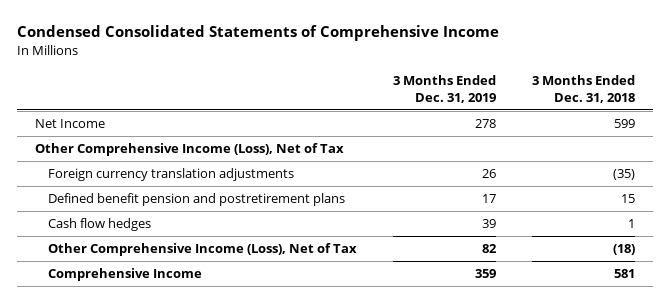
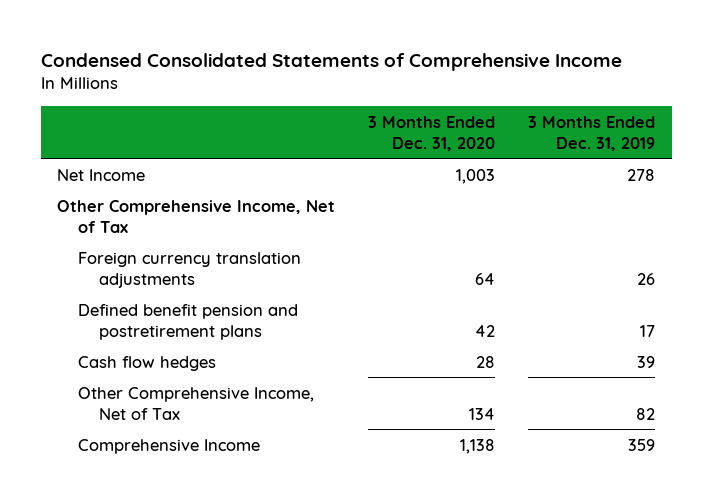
[532,75,636,103] 3 Months Ended Dec. 31, 2018 -> none
none -> [368,115,496,151] 3 Months Ended Dec. 31, 2020
[34,143,344,157] Other Comprehensive Income (Loss), Net of Tax -> [57,199,336,233] Other Comprehensive Income, Net of Tax
[48,243,358,257] Other Comprehensive Income (Loss), Net of Tax -> [78,386,315,420] Other Comprehensive Income, Net of Tax

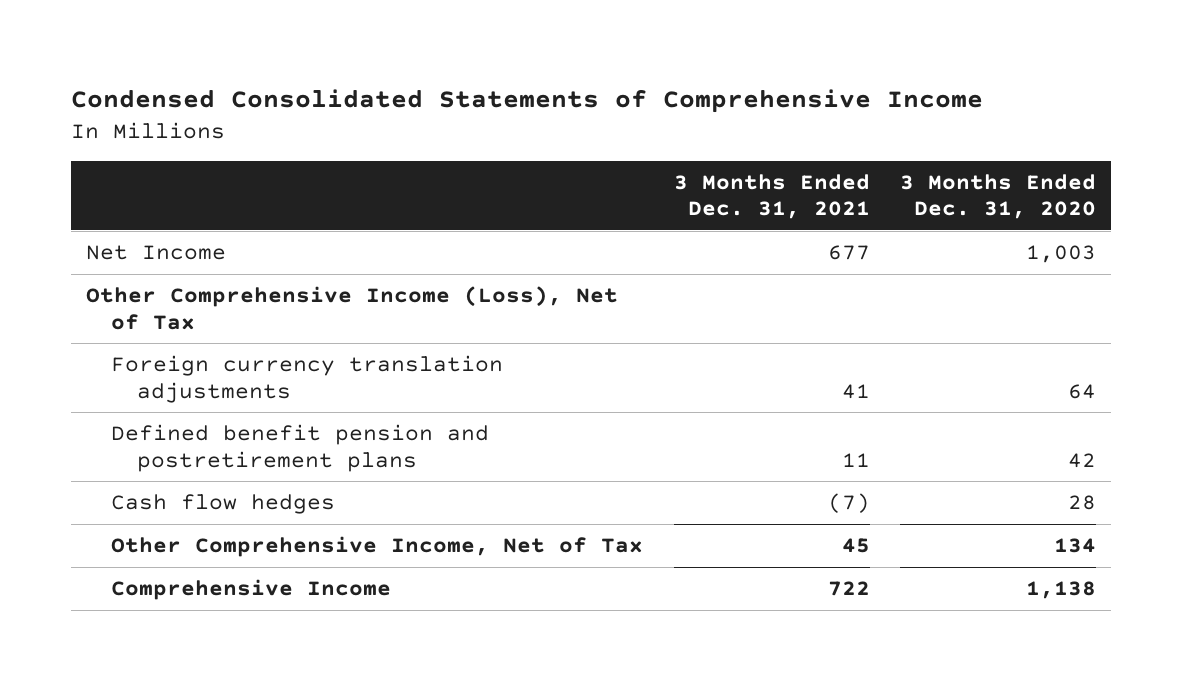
[528,115,656,151] 3 Months Ended Dec. 31, 2019 -> none
none -> [673,173,870,220] 3 Months Ended Dec. 31, 2021
[57,199,336,233] Other Comprehensive Income, Net of Tax -> [86,286,619,330] Other Comprehensive Income (Loss), Net of Tax

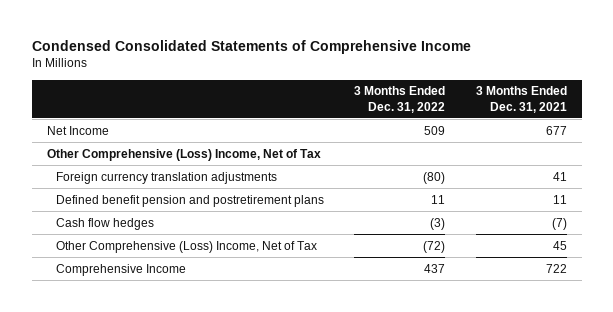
[899,173,1096,220] 3 Months Ended Dec. 31, 2020 -> none
none -> [354,86,446,113] 3 Months Ended Dec. 31, 2022
[86,286,619,330] Other Comprehensive Income (Loss), Net of Tax -> [46,148,321,161] Other Comprehensive (Loss) Income, Net of Tax
[111,536,644,558] Other Comprehensive Income, Net of Tax -> [56,240,318,253] Other Comprehensive (Loss) Income, Net of Tax

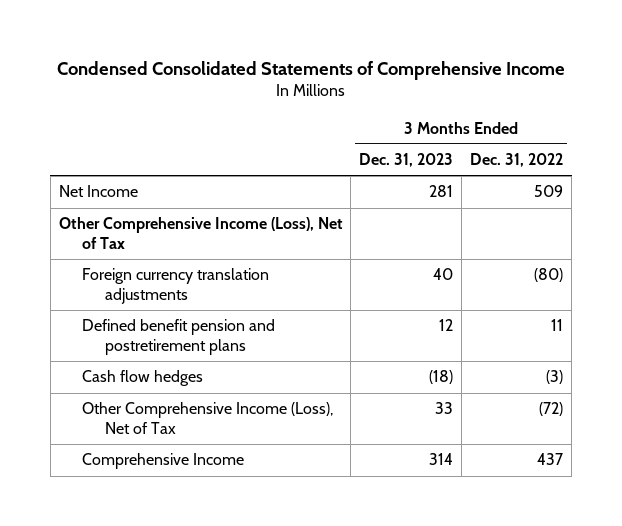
[475,86,567,113] 3 Months Ended Dec. 31, 2021 -> none
none -> [359,153,454,168] Dec. 31, 2023
[46,148,321,161] Other Comprehensive (Loss) Income, Net of Tax -> [58,217,343,249] Other Comprehensive Income (Loss), Net of Tax
[56,240,318,253] Other Comprehensive (Loss) Income, Net of Tax -> [82,402,334,434] Other Comprehensive Income (Loss), Net of Tax

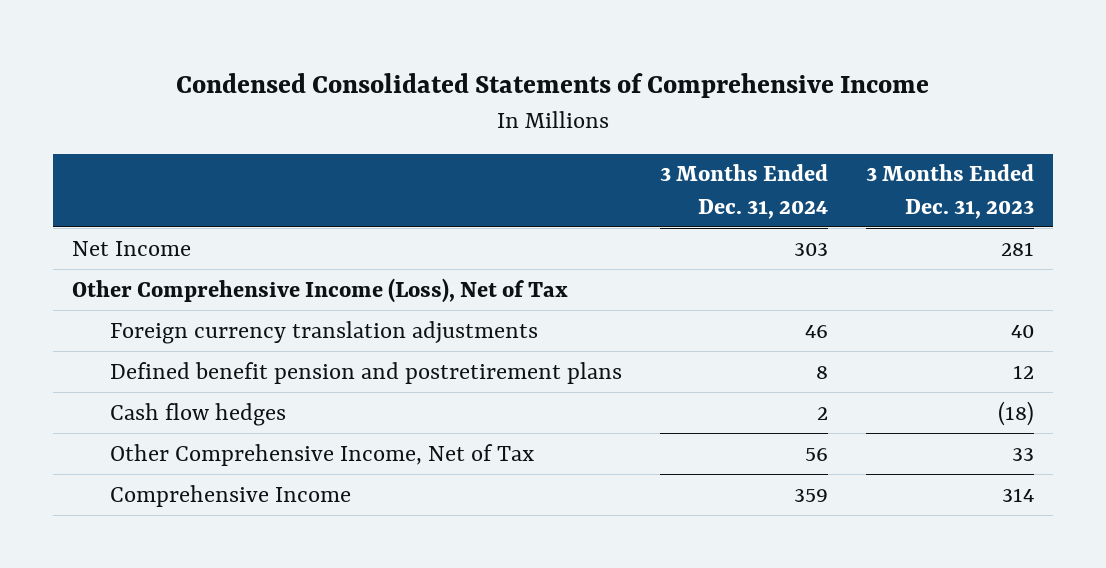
[470,153,564,168] Dec. 31, 2022 -> none
none -> [660,164,829,219] 3 Months Ended Dec. 31, 2024
[82,402,334,434] Other Comprehensive Income (Loss), Net of Tax -> [110,443,535,466] Other Comprehensive Income, Net of Tax

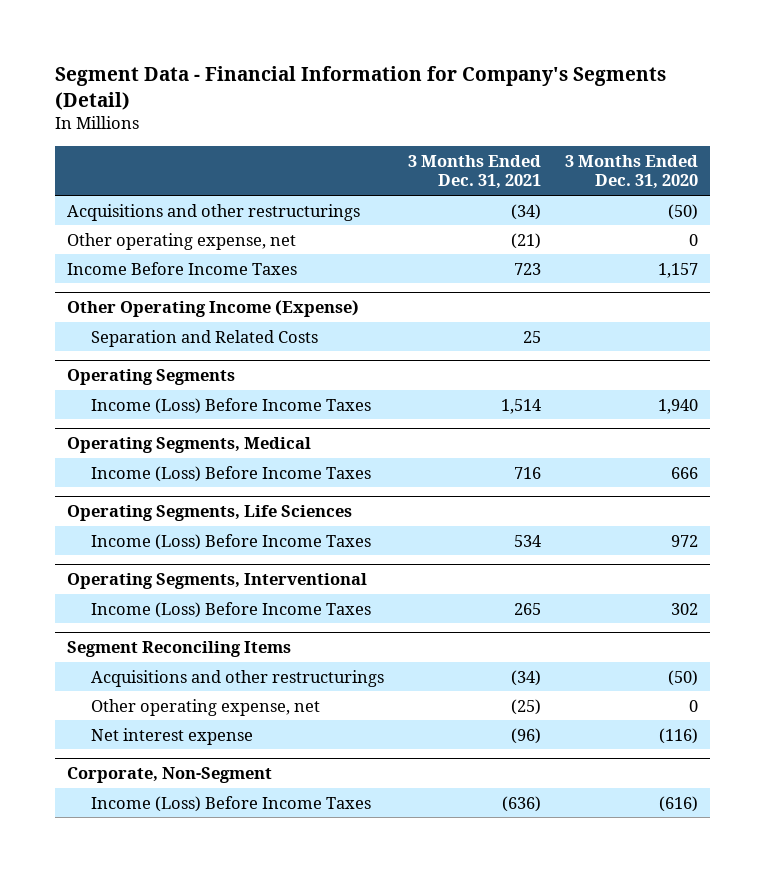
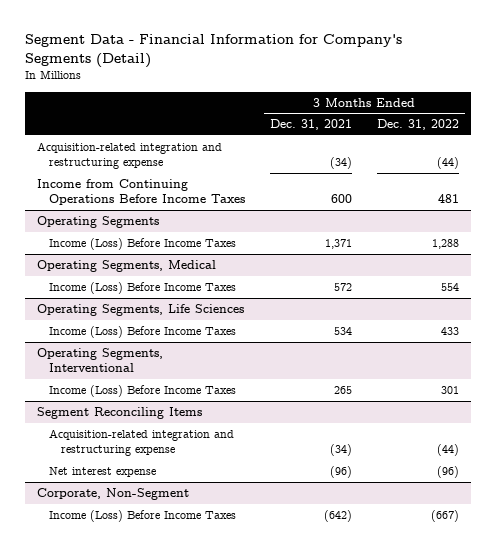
[565,154,699,190] 3 Months Ended Dec. 31, 2020 -> none
none -> [376,119,459,131] Dec. 31, 2022
[67,232,297,250] Other operating expense, net -> none
[67,300,360,318] Other Operating Income (Expense) -> none
[90,329,318,347] Separation and Related Costs -> none
[67,203,361,221] Acquisitions and other restructurings -> [37,141,223,169] Acquisition-related integration and restructuring expense
[67,261,298,275] Income Before Income Taxes -> [37,178,246,205] Income from Continuing Operations Before Income Taxes
[513,262,541,275] 723 -> [331,193,353,203] 600
[500,398,541,414] 1,514 -> [325,238,353,249] 1,371
[513,466,541,479] 716 -> [334,282,353,291] 572
[90,698,320,716] Other operating expense, net -> none
[90,669,384,687] Acquisitions and other restructurings -> [49,428,235,456] Acquisition-related integration and restructuring expense
[501,795,541,812] (636) -> [324,509,353,522] (642)

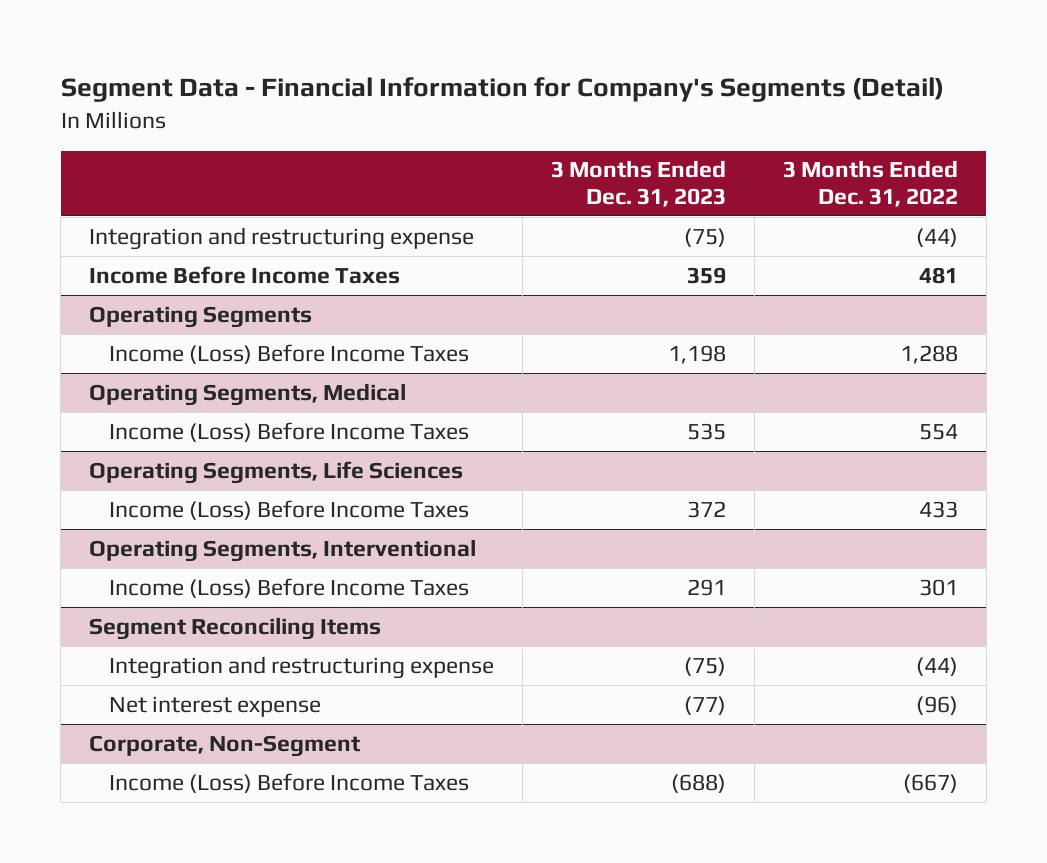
[270,119,353,131] Dec. 31, 2021 -> none
none -> [550,160,726,208] 3 Months Ended Dec. 31, 2023
[37,141,223,169] Acquisition-related integration and restructuring expense -> [89,226,475,250] Integration and restructuring expense
[37,178,246,205] Income from Continuing Operations Before Income Taxes -> [89,265,401,284] Income Before Income Taxes
[49,428,235,456] Acquisition-related integration and restructuring expense -> [108,655,494,679] Integration and restructuring expense

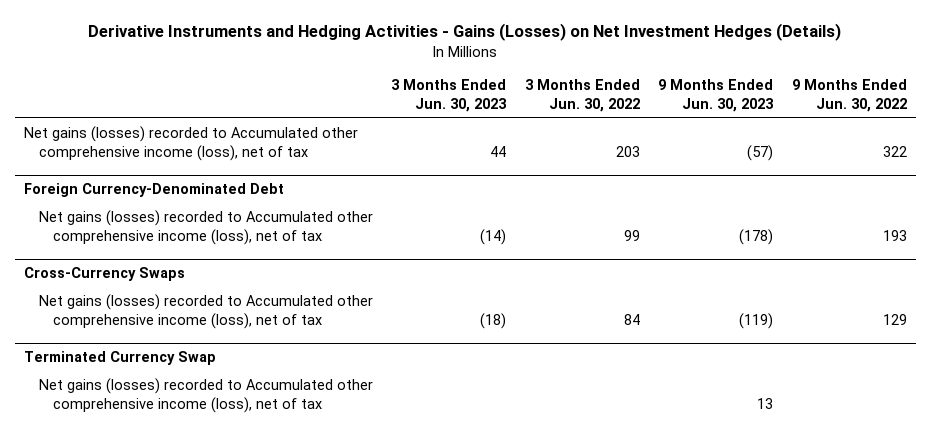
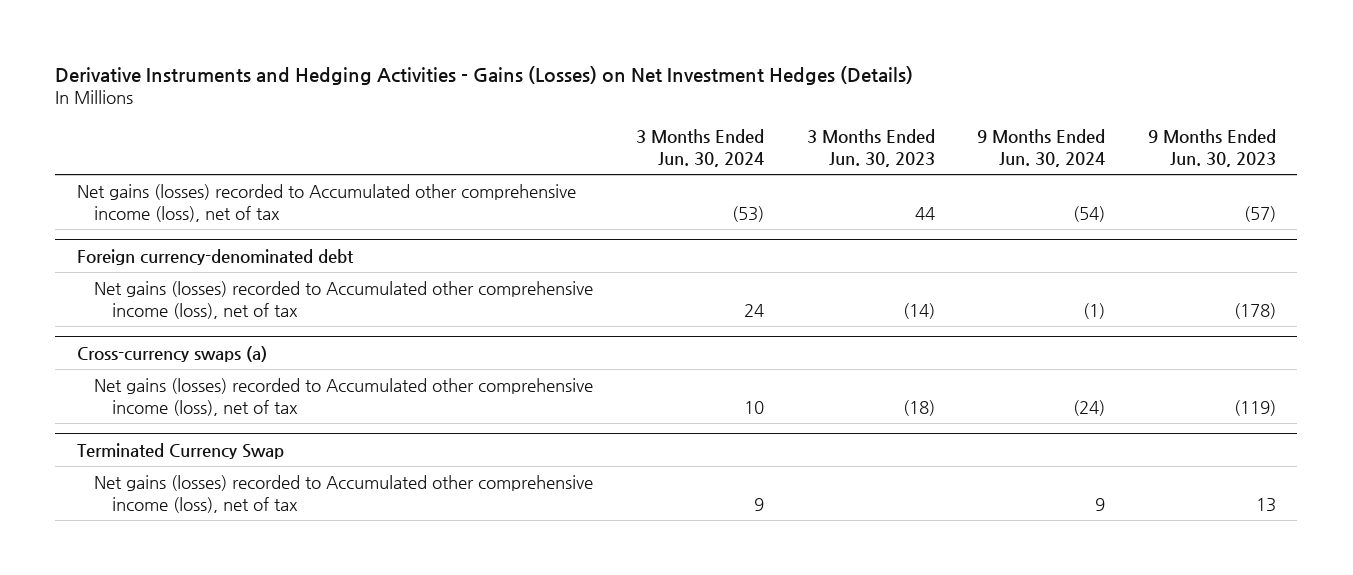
[524,79,640,112] 3 Months Ended Jun. 30, 2022 -> none
[791,79,907,112] 9 Months Ended Jun. 30, 2022 -> none
none -> [635,129,764,167] 3 Months Ended Jun. 30, 2024
none -> [977,129,1106,167] 9 Months Ended Jun. 30, 2024
[24,183,285,198] Foreign Currency-Denominated Debt -> [76,248,354,265] Foreign currency-denominated debt
[24,267,186,282] Cross-Currency Swaps -> [76,345,267,362] Cross-currency swaps (a)

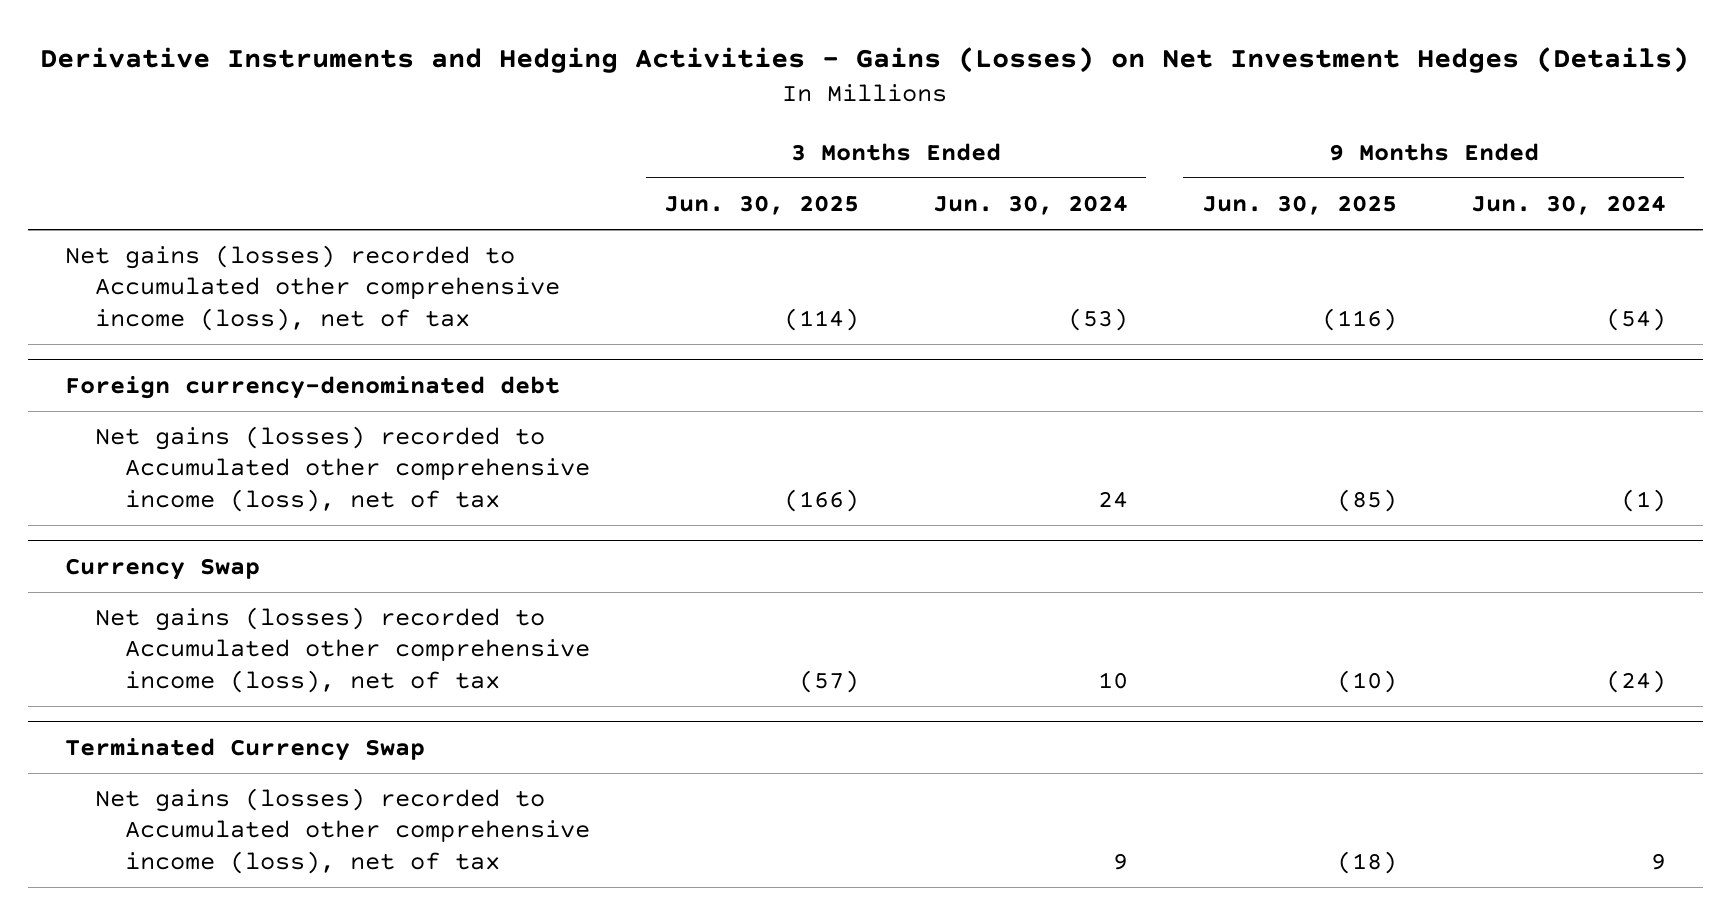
[806,129,935,167] 3 Months Ended Jun. 30, 2023 -> none
[1147,129,1276,167] 9 Months Ended Jun. 30, 2023 -> none
none -> [664,195,860,216] Jun. 30, 2025
none -> [1201,195,1397,216] Jun. 30, 2025
[76,345,267,362] Cross-currency swaps (a) -> [64,557,260,580] Currency Swap

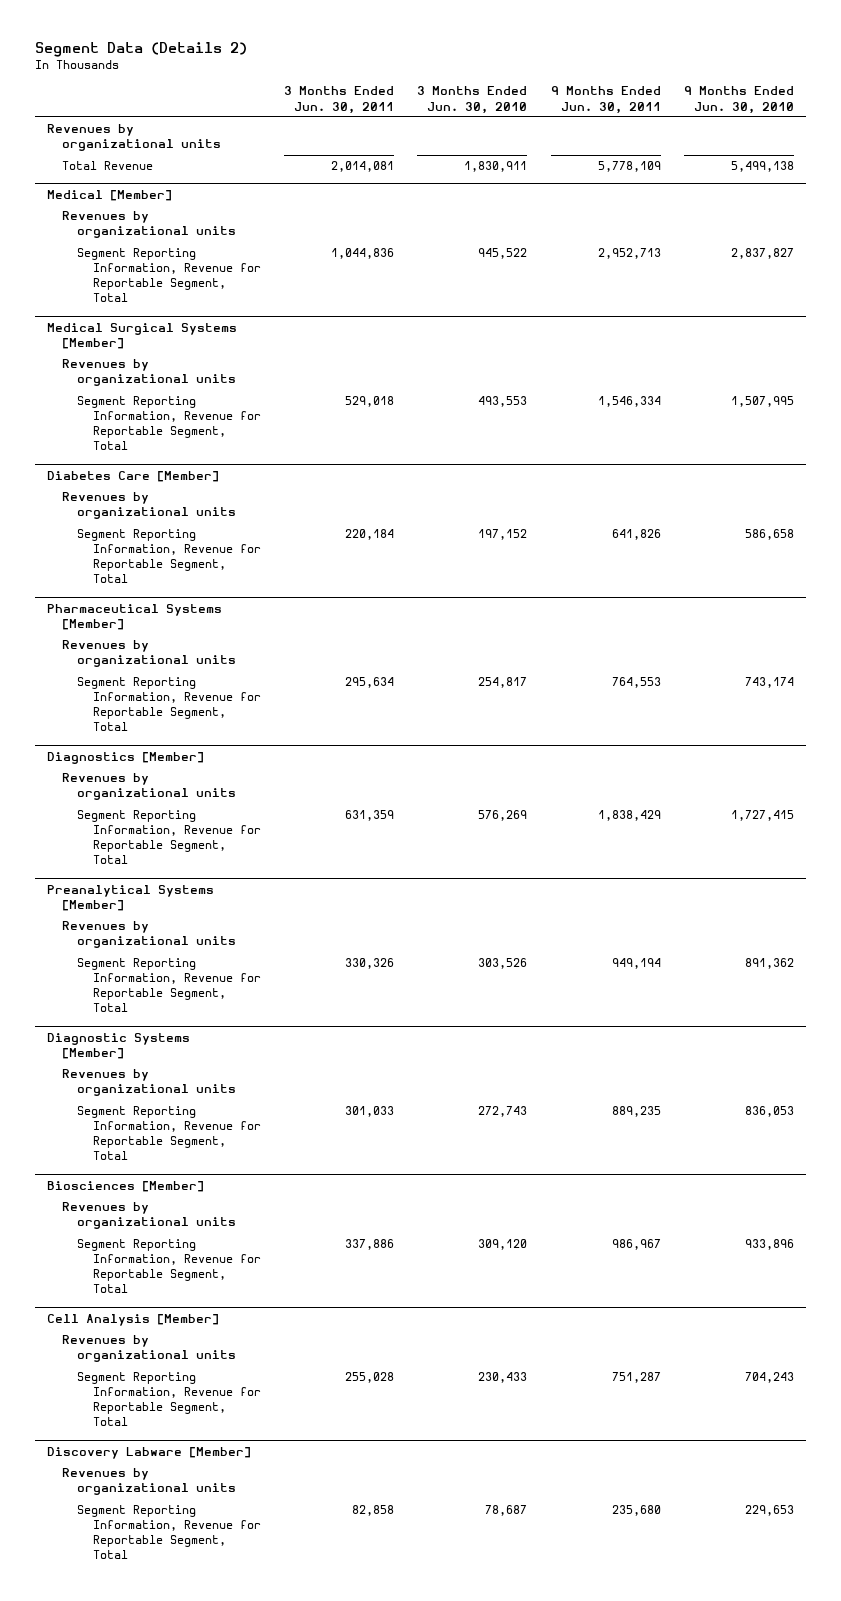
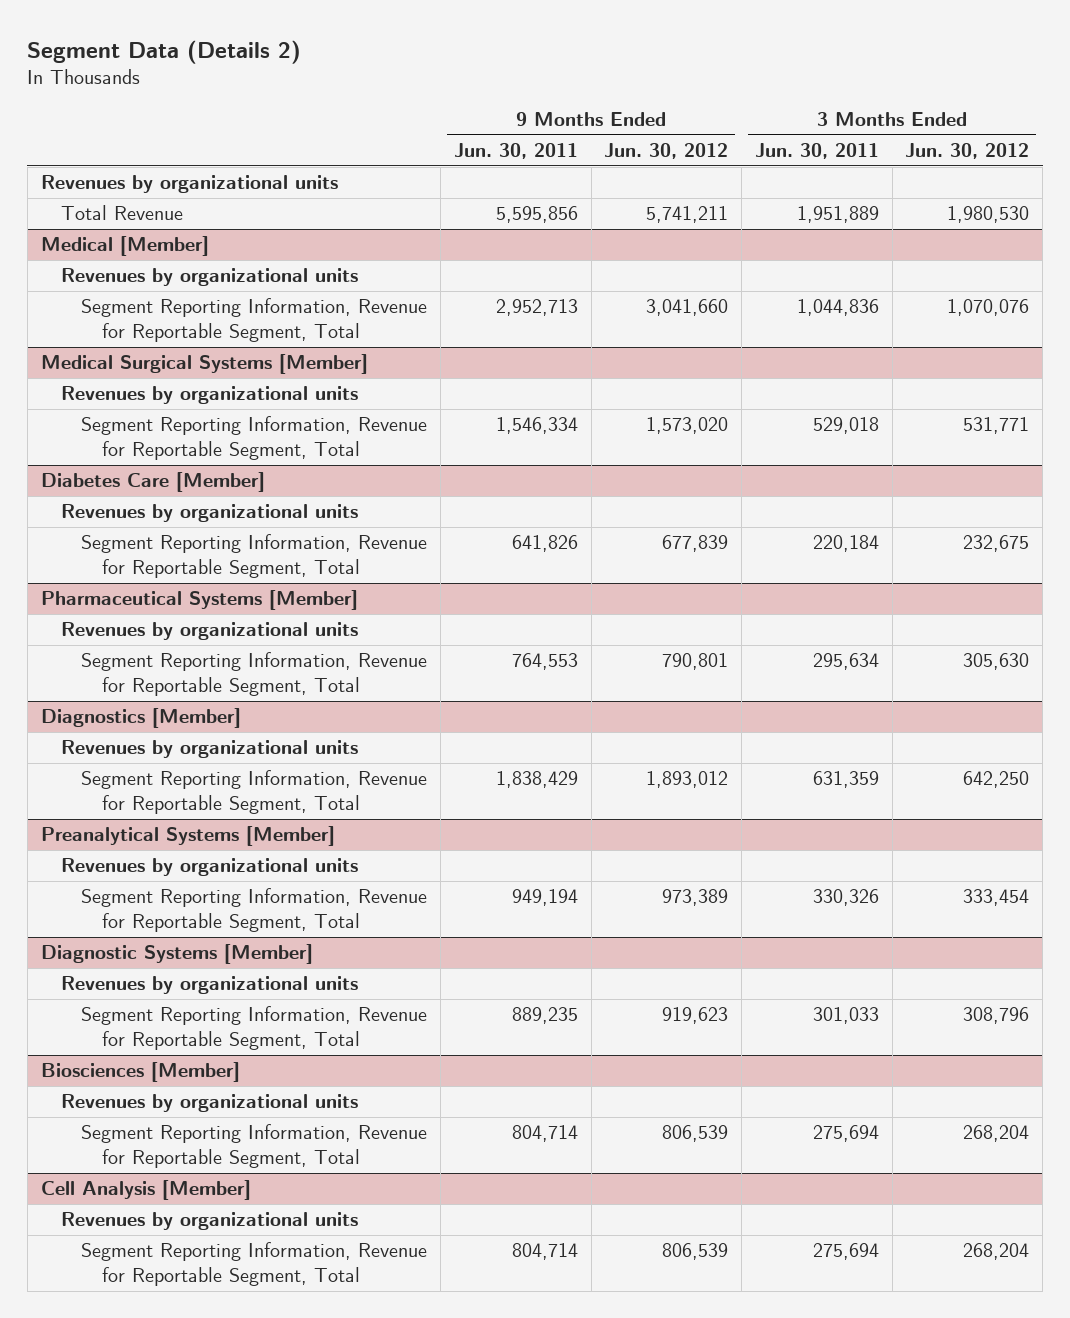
[417,86,528,114] 3 Months Ended Jun. 30, 2010 -> none
[684,86,795,114] 9 Months Ended Jun. 30, 2010 -> none
none -> [604,143,729,160] Jun. 30, 2012
none -> [905,143,1030,160] Jun. 30, 2012
[330,161,394,173] 2,014,081 -> [796,206,879,224] 1,951,889
[597,161,661,173] 5,778,109 -> [495,206,578,224] 5,595,856
[344,1239,394,1251] 337,886 -> [812,1125,879,1143] 275,694
[611,1239,661,1251] 986,967 -> [511,1125,578,1143] 804,714
[46,1446,251,1459] Discovery Labware [Member] -> none
[61,1468,237,1496] Revenues by organizational units -> none
[77,1505,261,1560] Segment Reporting Information, Revenue for Reportable Segment, Total -> none
[344,1372,394,1384] 255,028 -> [812,1243,879,1261] 275,694
[611,1372,661,1384] 751,287 -> [511,1243,578,1261] 804,714

